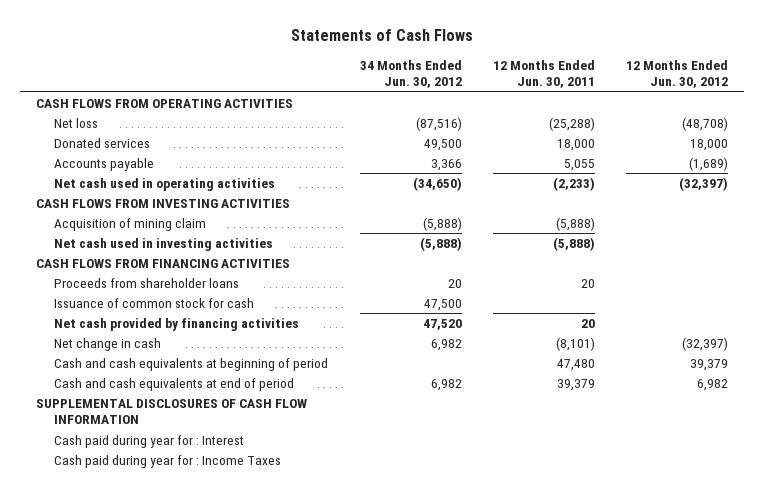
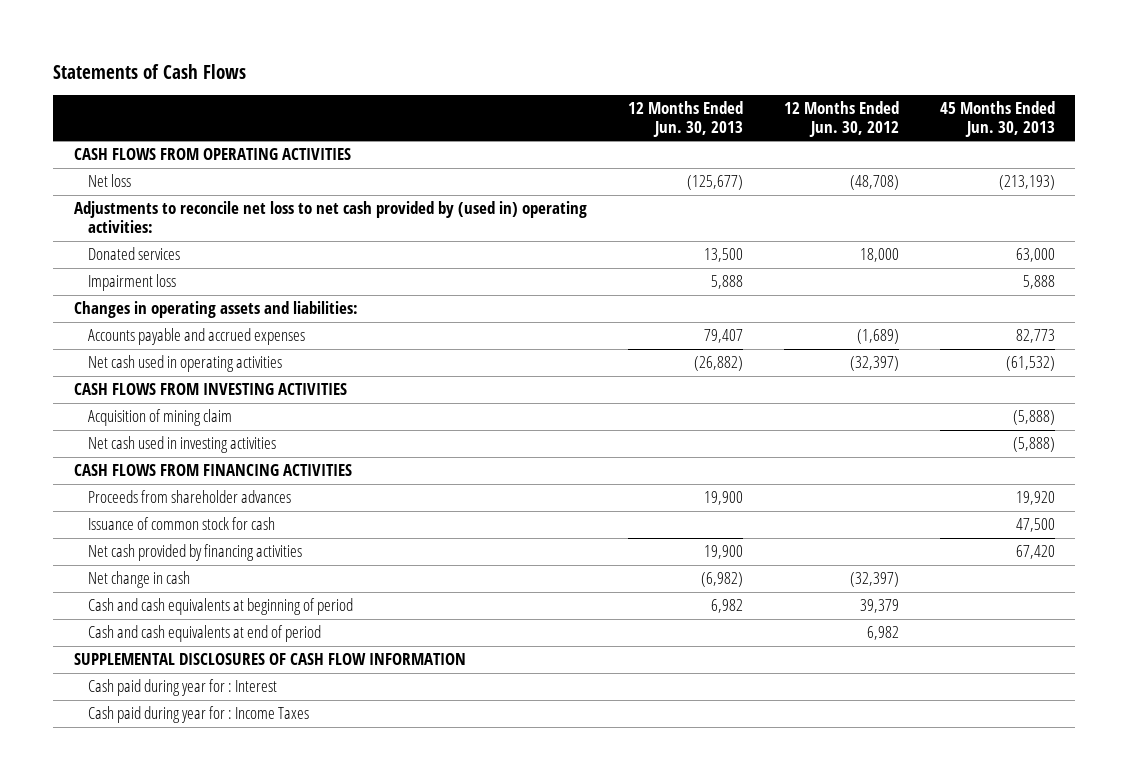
[359,60,462,89] 34 Months Ended Jun. 30, 2012 -> none
[492,60,595,89] 12 Months Ended Jun. 30, 2011 -> none
none -> [627,101,743,137] 12 Months Ended Jun. 30, 2013
none -> [939,101,1055,137] 45 Months Ended Jun. 30, 2013
none -> [73,201,587,233] Adjustments to reconcile net loss to net cash provided by (used in) operating activities:
none -> [87,274,176,292] Impairment loss
none -> [73,301,358,319] Changes in operating assets and liabilities:
[54,157,155,171] Accounts payable -> [87,328,305,346] Accounts payable and accrued expenses
[54,277,240,288] Proceeds from shareholder loans -> [87,490,291,504] Proceeds from shareholder advances

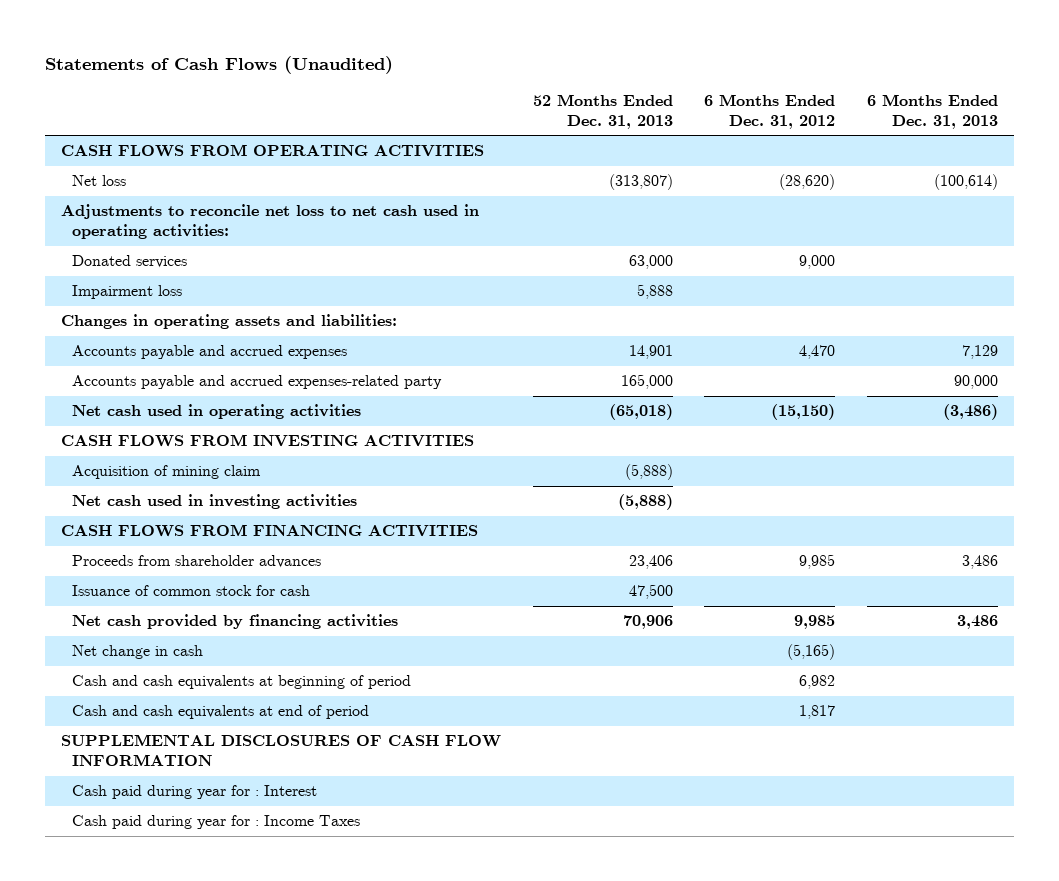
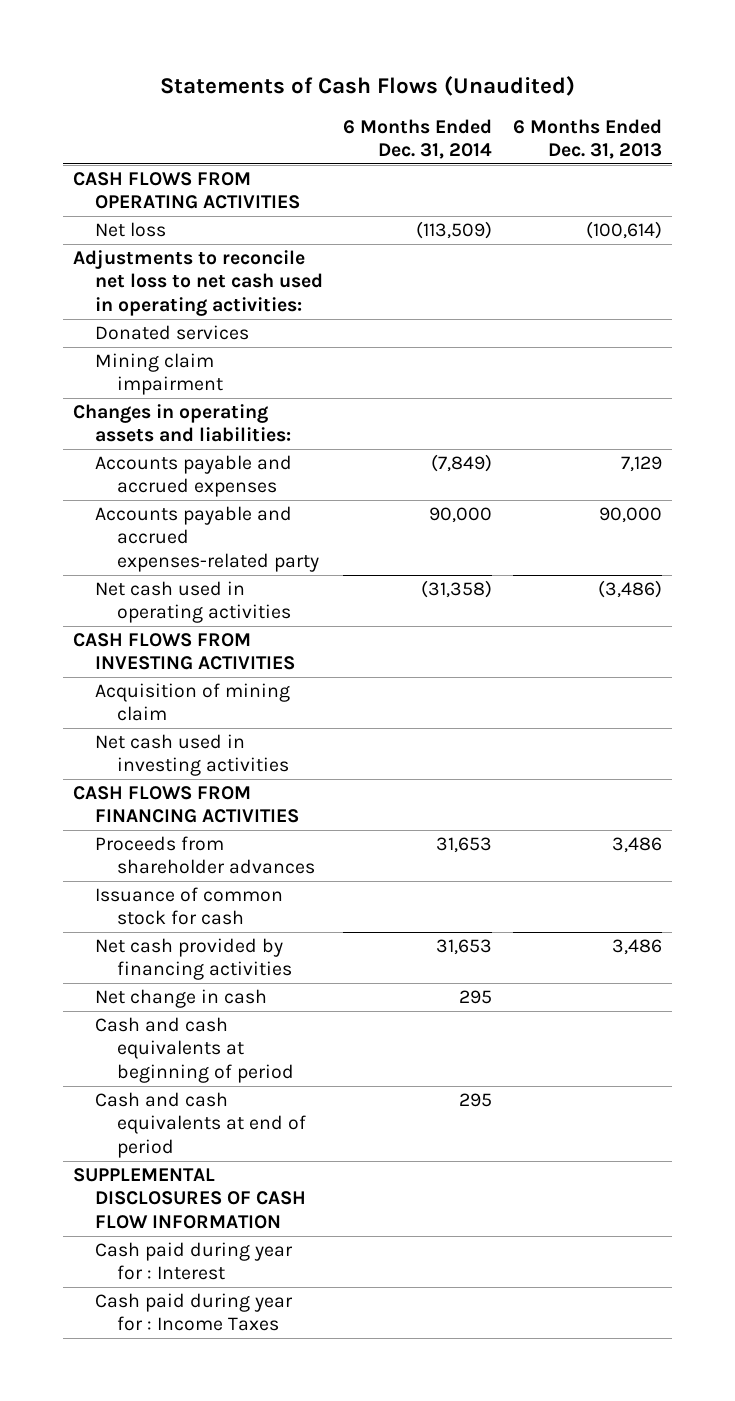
[532,94,673,129] 52 Months Ended Dec. 31, 2013 -> none
[704,94,836,129] 6 Months Ended Dec. 31, 2012 -> none
none -> [343,118,493,160] 6 Months Ended Dec. 31, 2014
[72,285,183,300] Impairment loss -> [94,353,223,396] Mining claim impairment

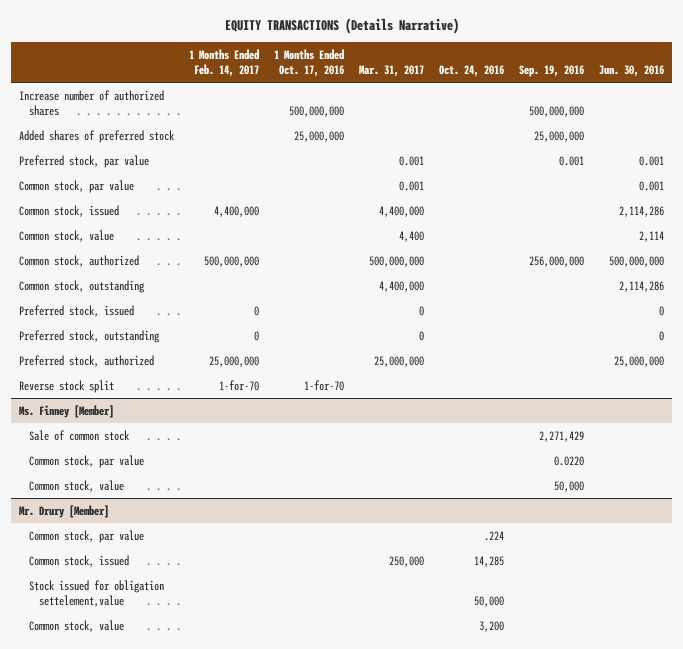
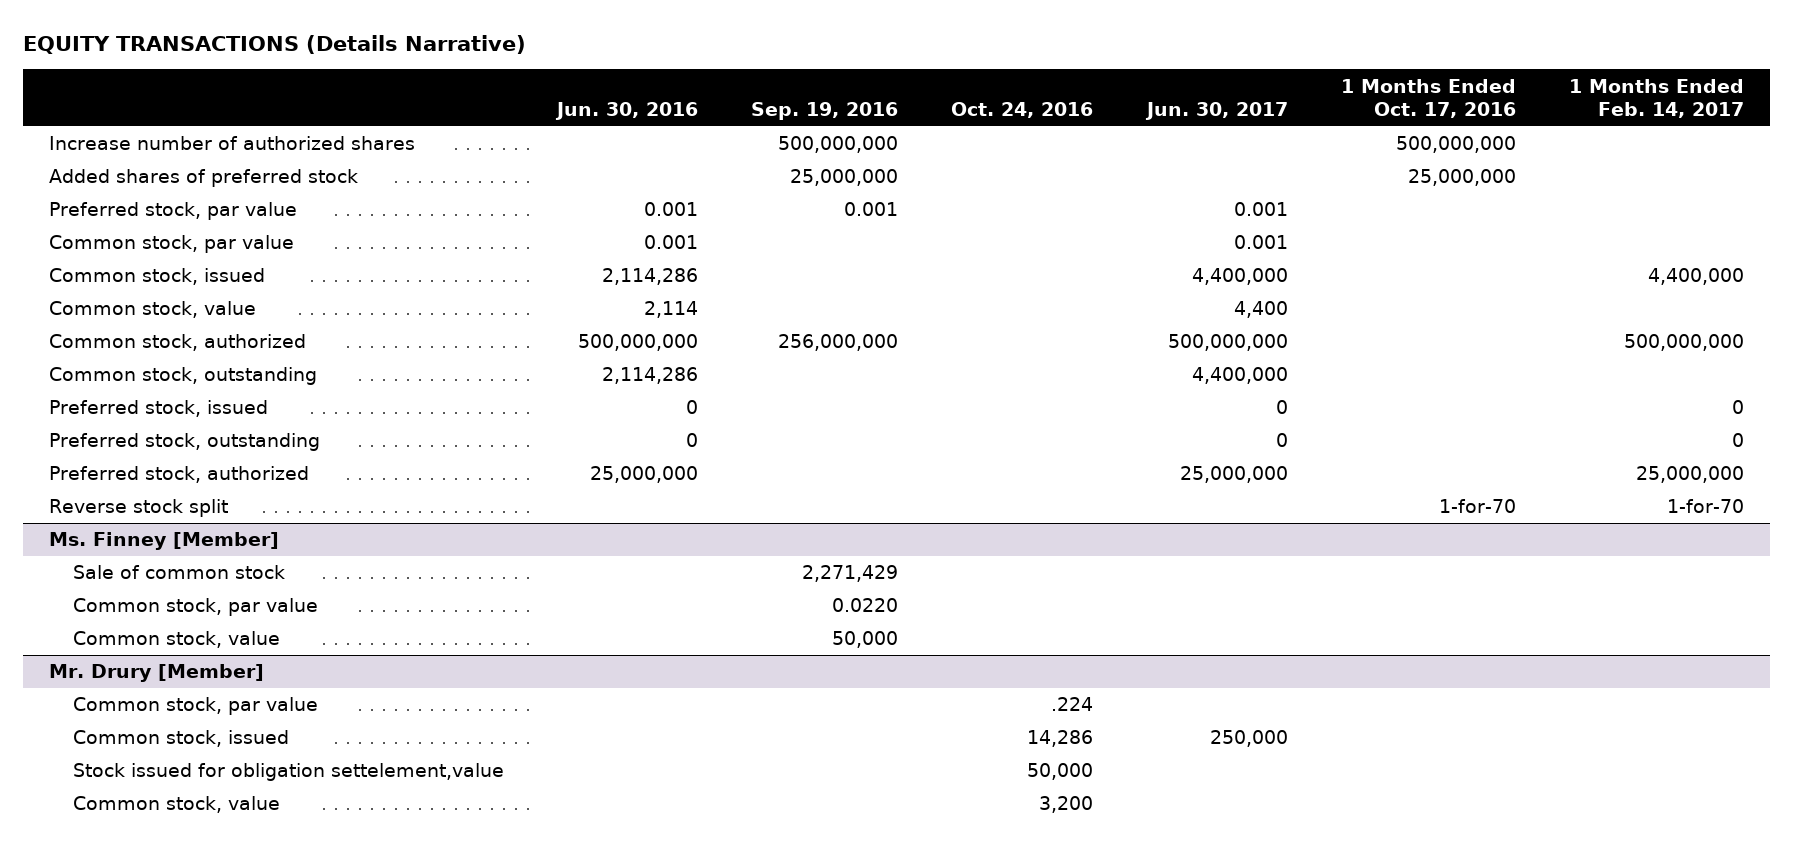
[359,65,425,78] Mar. 31, 2017 -> none
none -> [1144,101,1288,120] Jun. 30, 2017
[474,555,505,567] 14,285 -> [1027,730,1094,748] 14,286

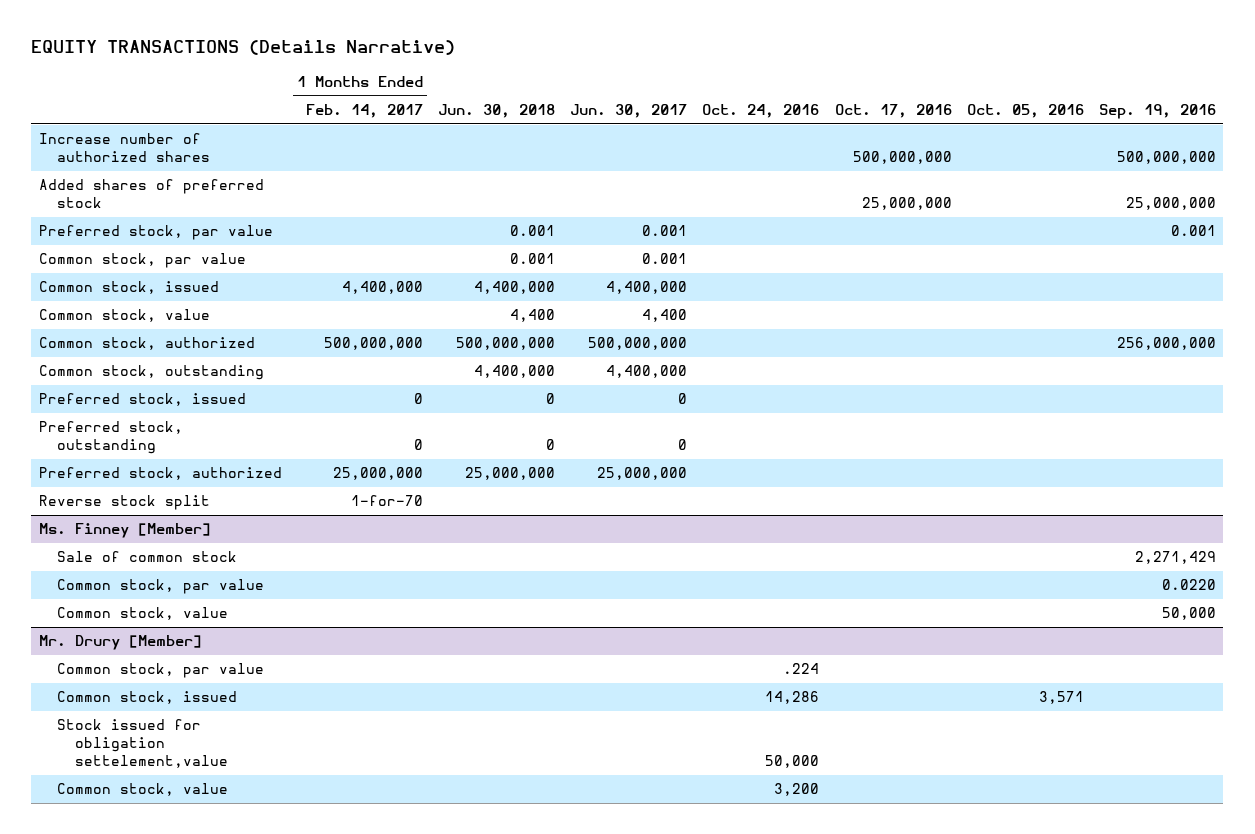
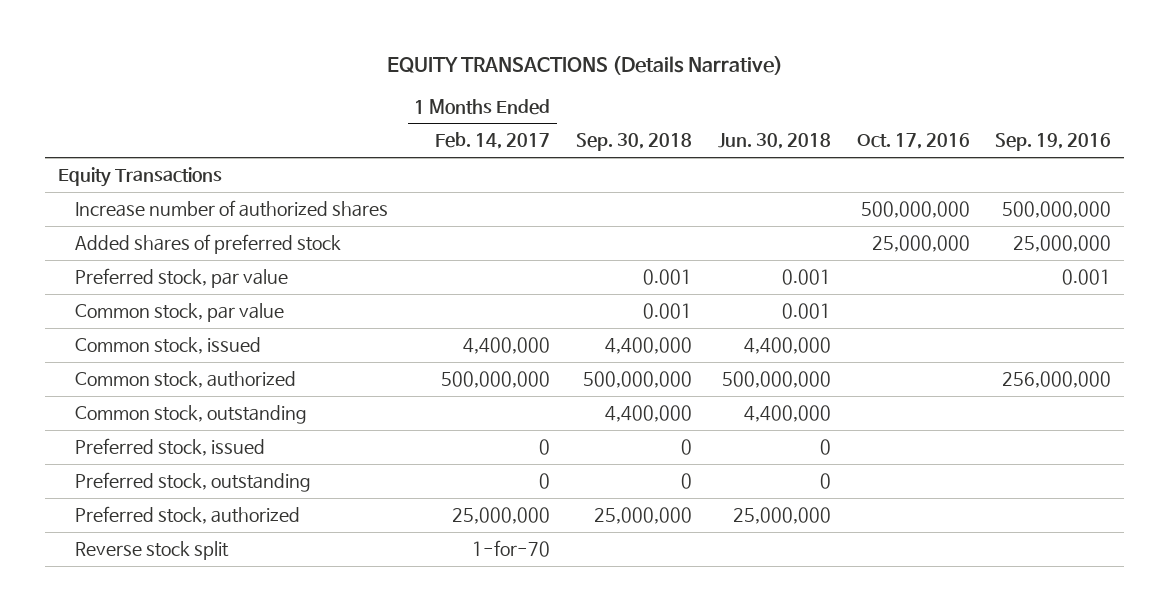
[570,103,688,118] Jun. 30, 2017 -> none
[702,103,820,118] Oct. 24, 2016 -> none
[966,103,1084,118] Oct. 05, 2016 -> none
none -> [576,133,693,152] Sep. 30, 2018
none -> [57,167,222,188] Equity Transactions
[38,309,210,323] Common stock, value -> none
[38,523,211,539] Ms. Finney [Member] -> none
[57,551,238,563] Sale of common stock -> none
[57,579,265,595] Common stock, par value -> none
[57,607,229,621] Common stock, value -> none
[38,635,202,651] Mr. Drury [Member] -> none
[57,663,265,679] Common stock, par value -> none
[57,691,238,705] Common stock, issued -> none
[57,719,229,769] Stock issued for obligation settelement,value -> none
[57,783,229,797] Common stock, value -> none

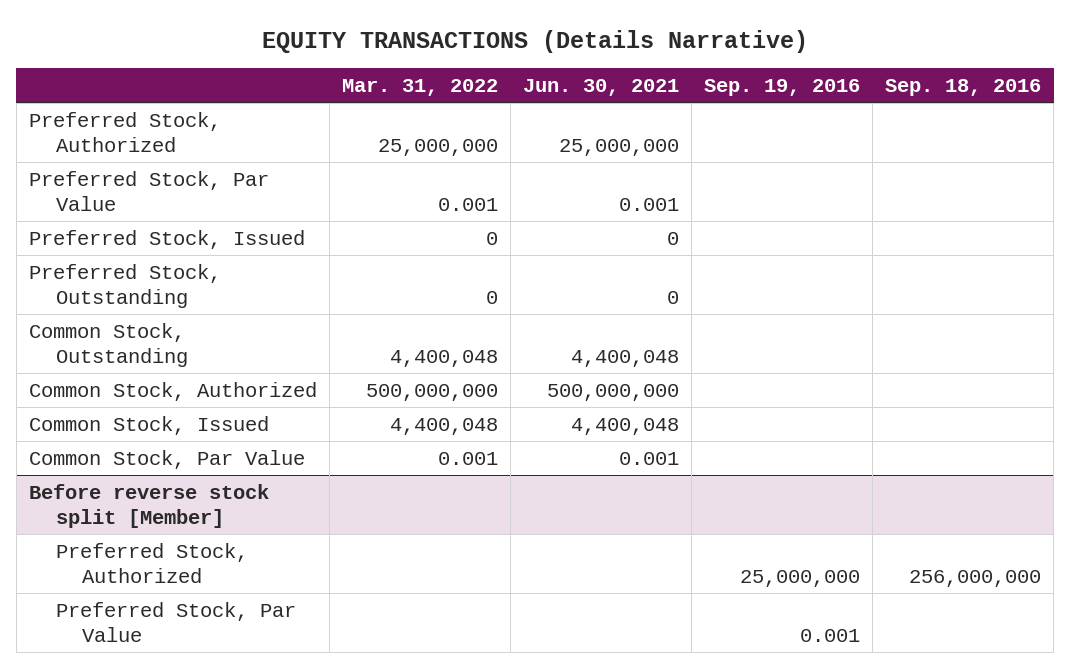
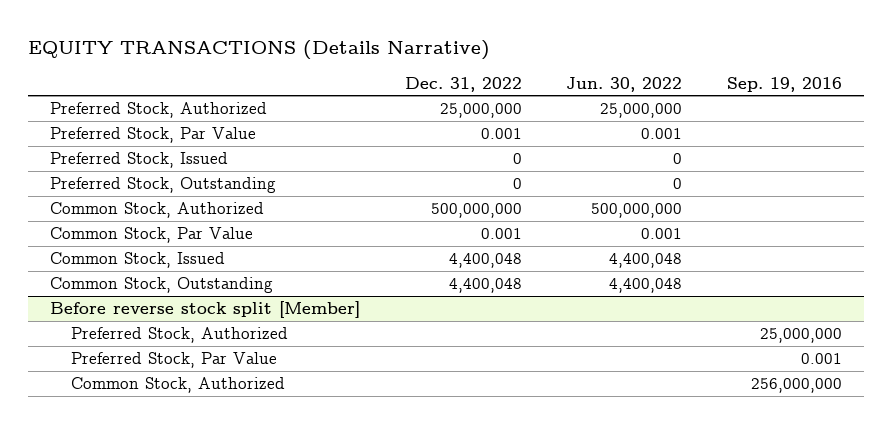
[341,78,498,96] Mar. 31, 2022 -> none
[523,78,680,96] Jun. 30, 2021 -> none
[885,78,1042,96] Sep. 18, 2016 -> none
none -> [404,76,522,92] Dec. 31, 2022
none -> [566,76,683,92] Jun. 30, 2022
[28,415,269,435] Common Stock, Issued -> [49,252,225,269] Common Stock, Issued
[28,322,188,367] Common Stock, Outstanding -> [49,277,273,294] Common Stock, Outstanding
none -> [70,377,285,394] Common Stock, Authorized

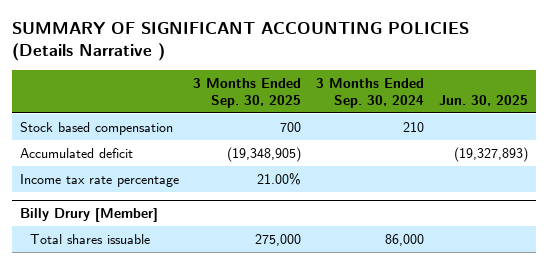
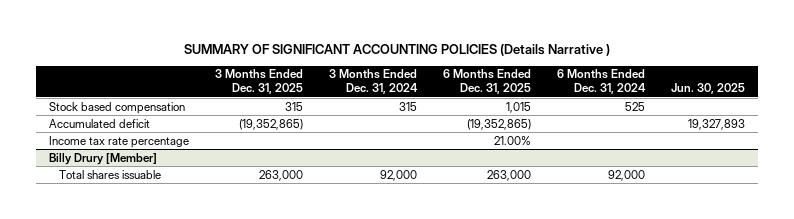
[193,78,302,108] 3 Months Ended Sep. 30, 2025 -> none
[316,78,425,108] 3 Months Ended Sep. 30, 2024 -> none
none -> [215,69,304,95] 3 Months Ended Dec. 31, 2025
none -> [329,69,419,95] 3 Months Ended Dec. 31, 2024
none -> [442,69,531,95] 6 Months Ended Dec. 31, 2025
none -> [556,69,646,95] 6 Months Ended Dec. 31, 2024
[454,146,529,162] (19,327,893) -> [687,118,745,130] 19,327,893

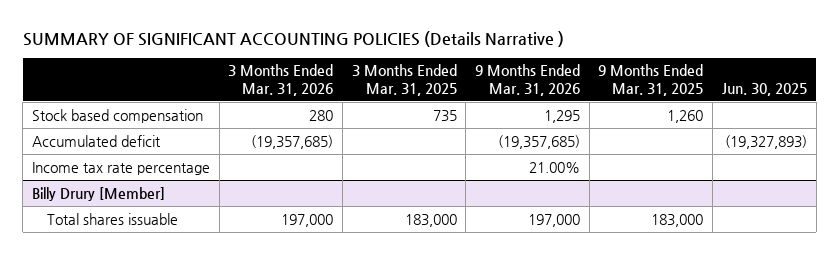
[215,69,304,95] 3 Months Ended Dec. 31, 2025 -> none
[329,69,419,95] 3 Months Ended Dec. 31, 2024 -> none
[442,69,531,95] 6 Months Ended Dec. 31, 2025 -> none
[556,69,646,95] 6 Months Ended Dec. 31, 2024 -> none
none -> [228,64,334,96] 3 Months Ended Mar. 31, 2026
none -> [351,64,457,96] 3 Months Ended Mar. 31, 2025
none -> [475,64,581,96] 9 Months Ended Mar. 31, 2026
none -> [598,64,704,96] 9 Months Ended Mar. 31, 2025
[687,118,745,130] 19,327,893 -> [724,134,807,149] (19,327,893)

